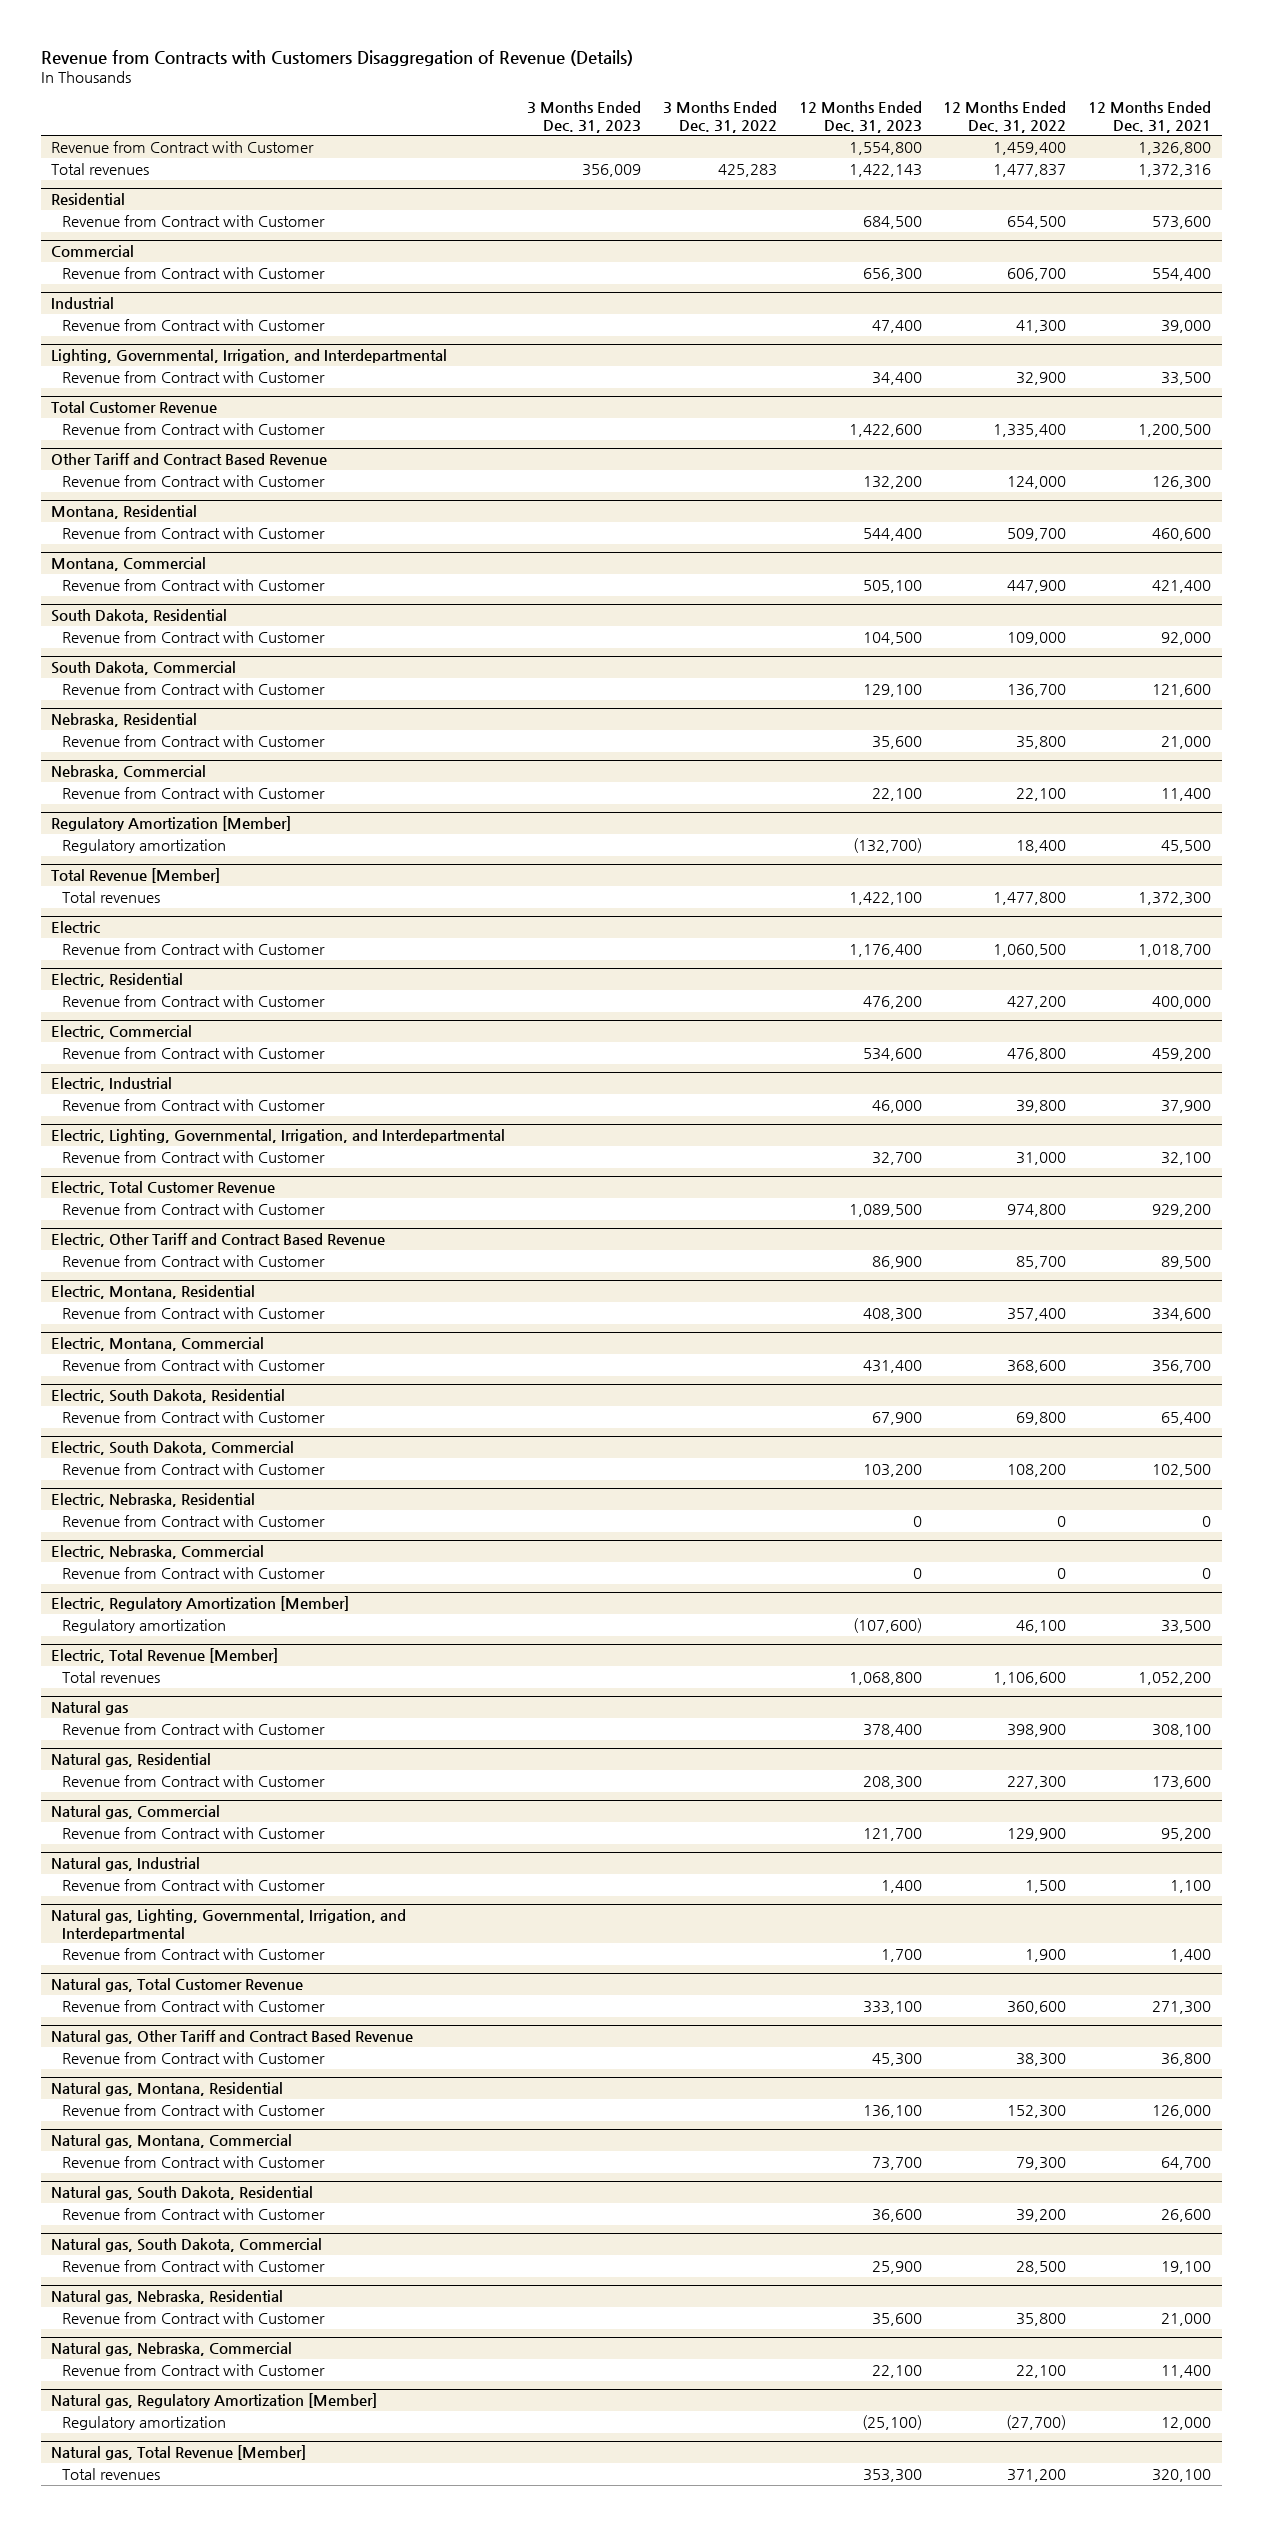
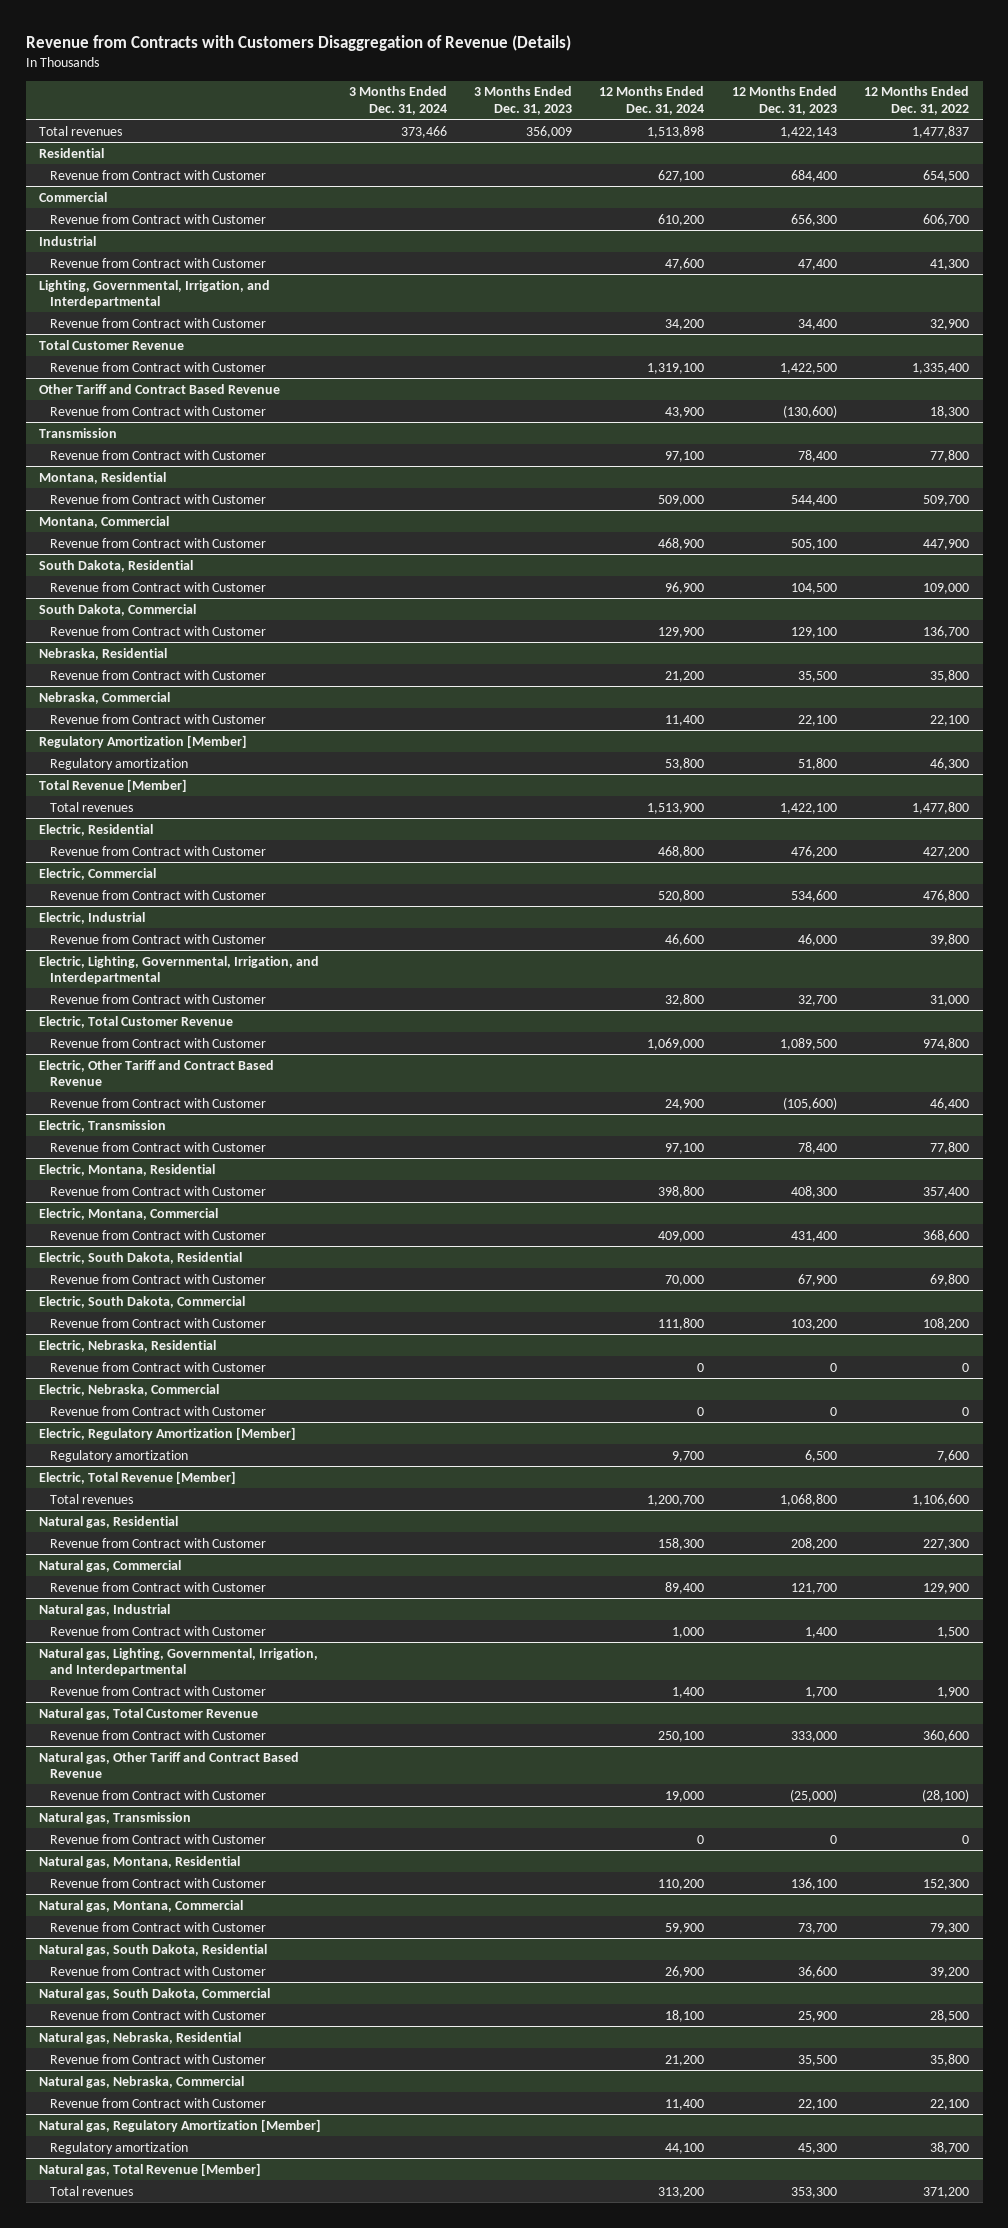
[662,101,777,133] 3 Months Ended Dec. 31, 2022 -> none
[1088,101,1212,133] 12 Months Ended Dec. 31, 2021 -> none
none -> [348,86,447,115] 3 Months Ended Dec. 31, 2024
none -> [599,86,705,115] 12 Months Ended Dec. 31, 2024
[51,140,315,153] Revenue from Contract with Customer -> none
[862,215,922,229] 684,500 -> [790,169,837,182] 684,400
[848,423,922,437] 1,422,600 -> [779,362,837,374] 1,422,500
[862,475,922,489] 132,200 -> [782,404,837,418] (130,600)
[1007,475,1067,489] 124,000 -> [929,405,969,418] 18,300
none -> [39,427,118,438] Transmission
none -> [49,449,266,460] Revenue from Contract with Customer
[871,735,922,749] 35,600 -> [797,670,837,682] 35,500
[852,837,922,853] (132,700) -> [797,757,837,770] 51,800
[1016,839,1067,853] 18,400 -> [929,757,969,770] 46,300
[51,921,101,934] Electric -> none
[62,942,326,955] Revenue from Contract with Customer -> none
[871,1255,922,1269] 86,900 -> [782,1096,837,1110] (105,600)
[1016,1255,1067,1269] 85,700 -> [929,1097,969,1110] 46,400
none -> [39,1119,167,1132] Electric, Transmission
none -> [49,1141,266,1152] Revenue from Contract with Customer
[852,1617,922,1633] (107,600) -> [804,1449,837,1462] 6,500
[1016,1619,1067,1633] 46,100 -> [936,1449,969,1462] 7,600
[51,1701,129,1716] Natural gas -> none
[62,1722,326,1735] Revenue from Contract with Customer -> none
[862,1775,922,1789] 208,300 -> [790,1537,837,1550] 208,200
[862,2000,922,2014] 333,100 -> [790,1730,837,1742] 333,000
[871,2052,922,2066] 45,300 -> [789,1788,837,1802] (25,000)
[1016,2052,1067,2066] 38,300 -> [921,1788,969,1802] (28,100)
none -> [39,1811,192,1824] Natural gas, Transmission
none -> [49,1833,266,1844] Revenue from Contract with Customer
[871,2312,922,2326] 35,600 -> [797,2054,837,2066] 35,500
[861,2414,922,2430] (25,100) -> [797,2142,837,2154] 45,300
[1006,2414,1067,2430] (27,700) -> [929,2141,969,2154] 38,700

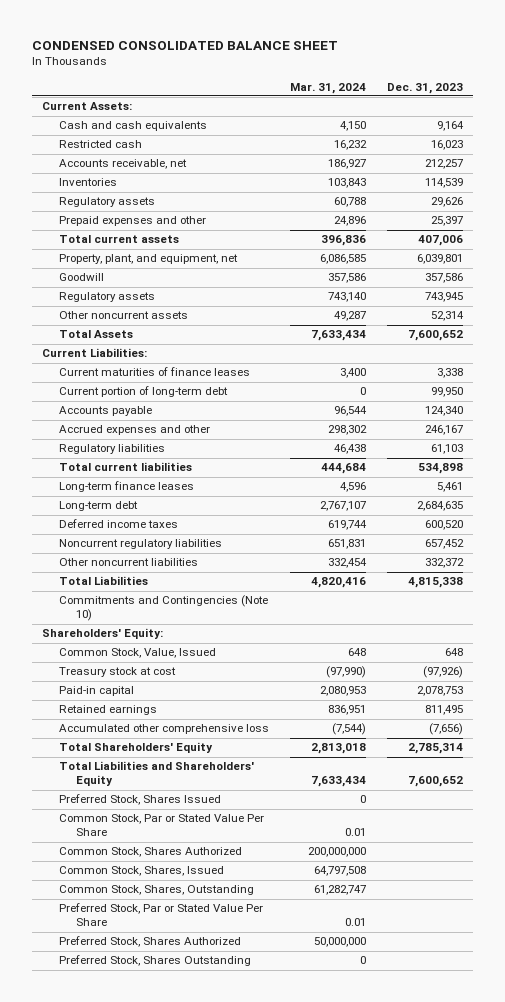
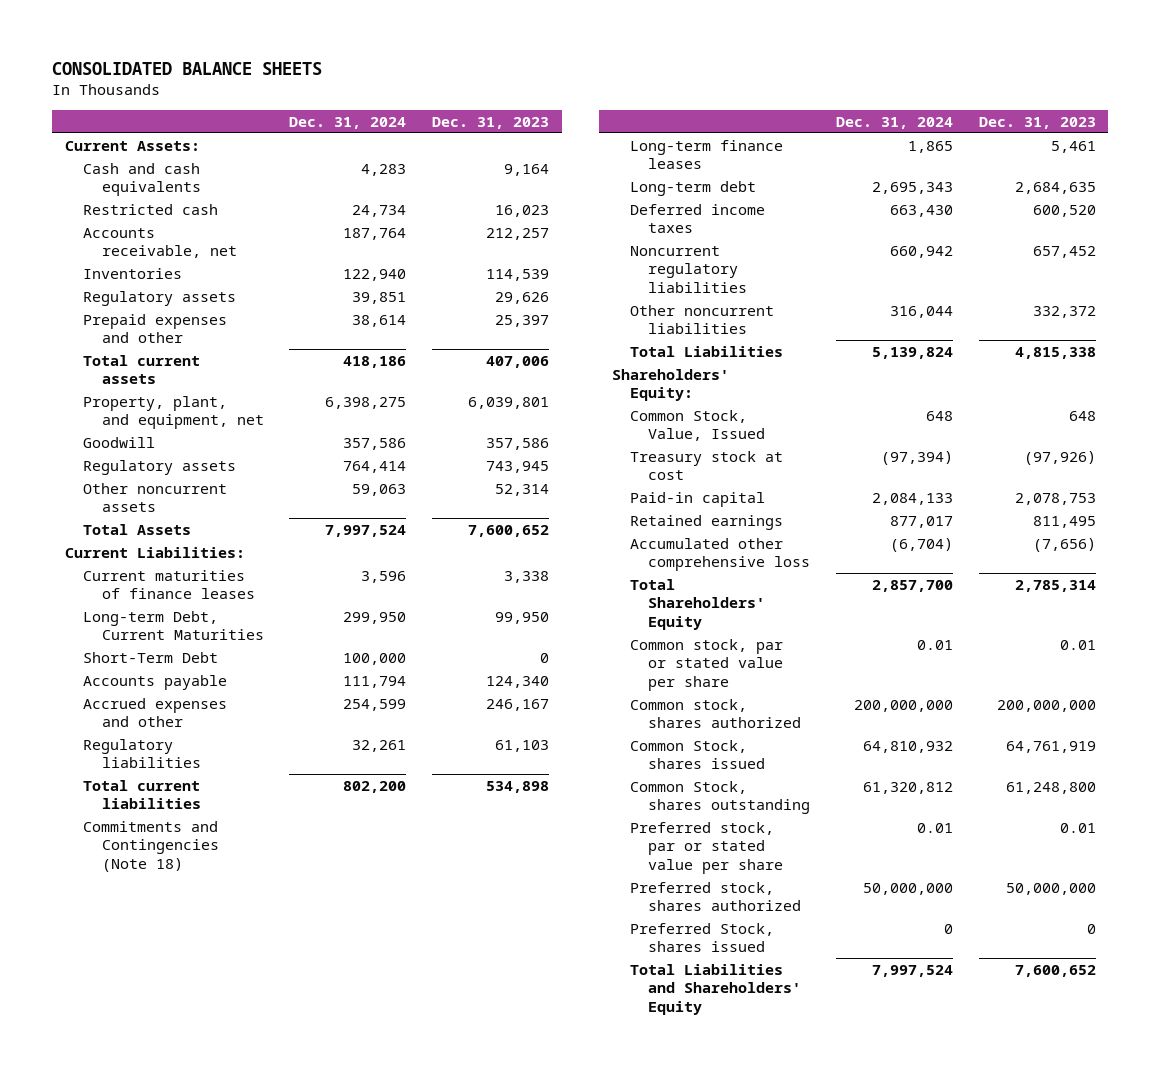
[31,40,338,50] CONDENSED CONSOLIDATED BALANCE SHEET -> [52,62,323,76] CONSOLIDATED BALANCE SHEETS
[289,82,366,94] Mar. 31, 2024 -> none
none -> [289,116,407,129] Dec. 31, 2024
[58,386,228,398] Current portion of long-term debt -> [83,610,264,641] Long-term Debt, Current Maturities
none -> [83,651,219,663] Short-Term Debt
none -> [83,820,219,872] Commitments and Contingencies (Note 18)
[58,595,268,622] Commitments and Contingencies (Note 10) -> none
none -> [629,638,784,691] Common stock, par or stated value per share
none -> [629,698,802,729] Common stock, shares authorized
none -> [629,739,766,770] Common Stock, shares issued
none -> [629,780,811,815] Common Stock, shares outstanding
none -> [629,821,784,874] Preferred stock, par or stated value per share
none -> [629,881,802,912] Preferred stock, shares authorized
none -> [629,922,774,953] Preferred Stock, shares issued
[58,794,221,806] Preferred Stock, Shares Issued -> none
[58,814,264,837] Common Stock, Par or Stated Value Per Share -> none
[58,847,242,858] Common Stock, Shares Authorized -> none
[58,866,224,877] Common Stock, Shares, Issued -> none
[58,885,254,896] Common Stock, Shares, Outstanding -> none
[58,903,263,927] Preferred Stock, Par or Stated Value Per Share -> none
[58,936,241,948] Preferred Stock, Shares Authorized -> none
[58,955,251,967] Preferred Stock, Shares Outstanding -> none

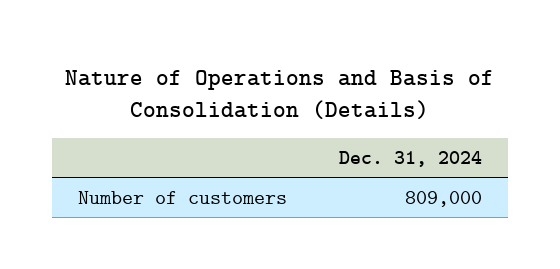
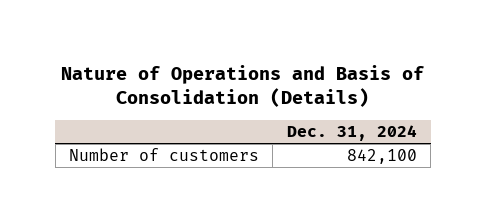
[405,190,483,207] 809,000 -> [346,149,417,165] 842,100

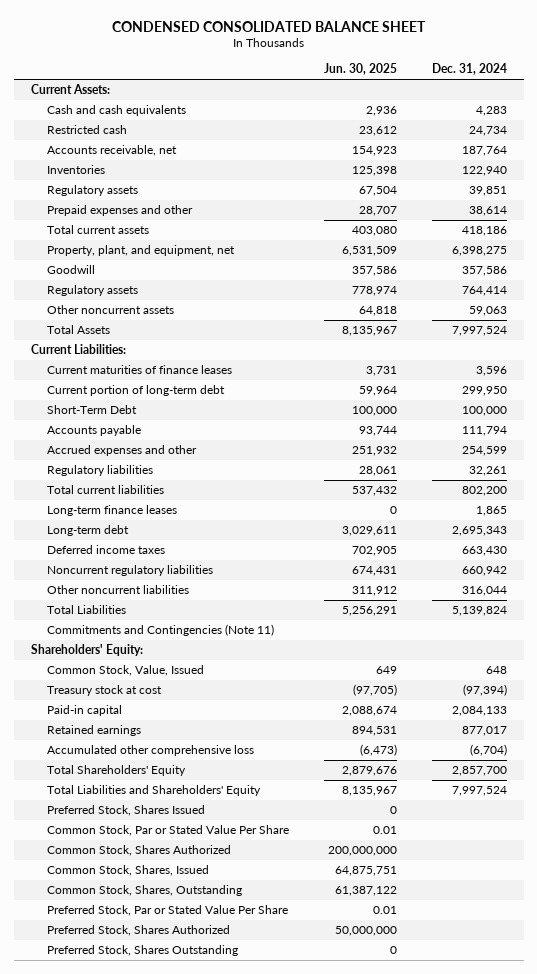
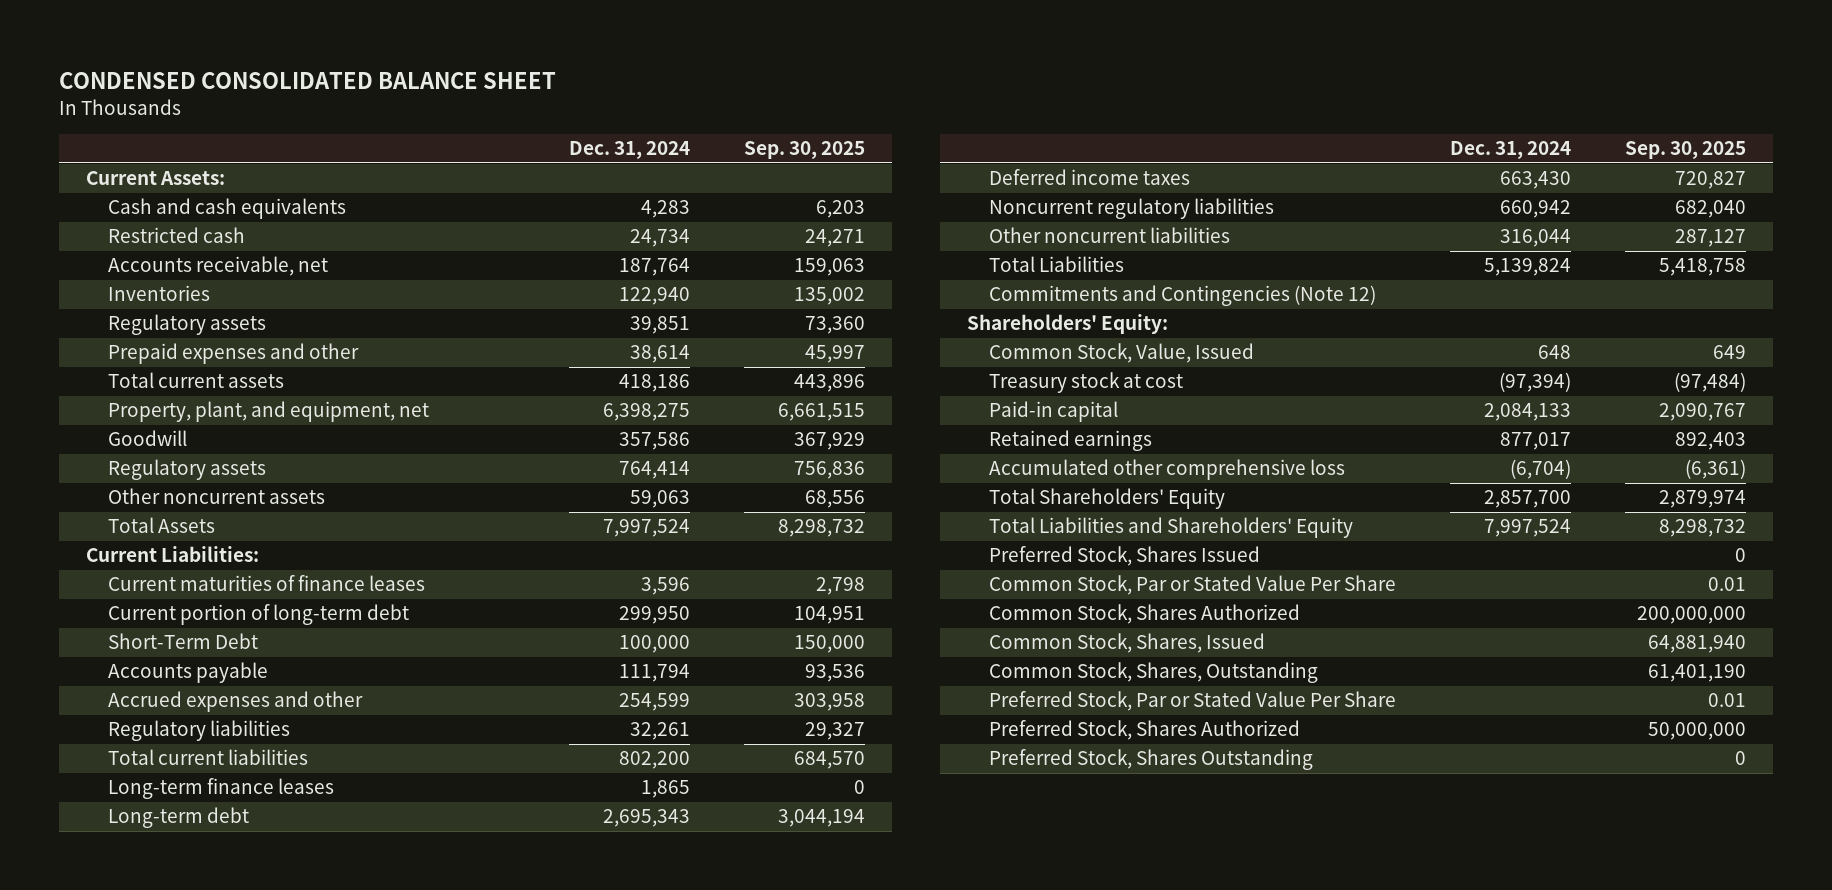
[323,63,397,76] Jun. 30, 2025 -> none
none -> [744,141,866,160] Sep. 30, 2025
[47,624,275,637] Commitments and Contingencies (Note 11) -> [988,285,1376,307] Commitments and Contingencies (Note 12)

